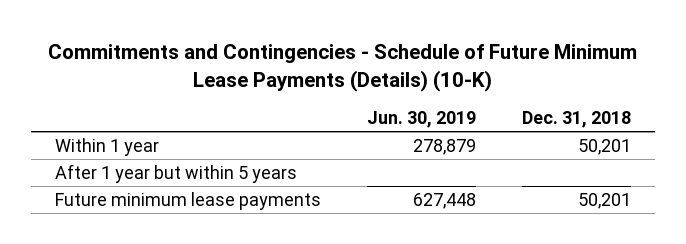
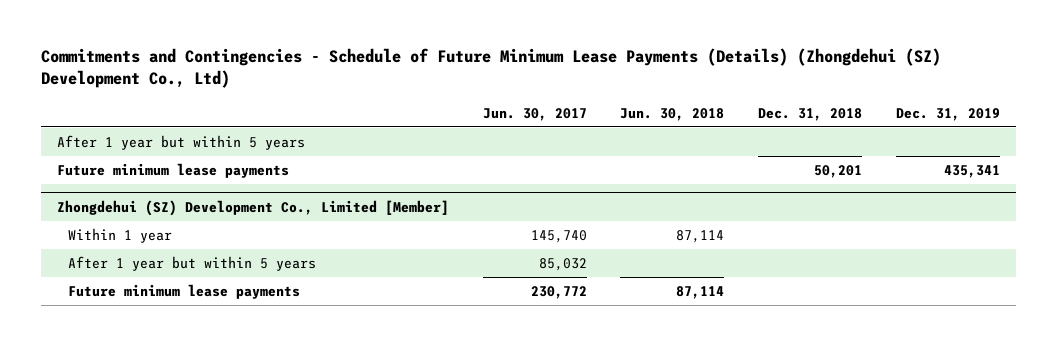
[48,44,638,92] Commitments and Contingencies - Schedule of Future Minimum Lease Payments (Details) (10-K) -> [40,48,941,89] Commitments and Contingencies - Schedule of Future Minimum Lease Payments (Details) (Zhongdehui (SZ) Development Co., Ltd)
[367,111,477,129] Jun. 30, 2019 -> none
none -> [482,107,587,121] Jun. 30, 2017
none -> [620,107,725,121] Jun. 30, 2018
none -> [895,107,1000,121] Dec. 31, 2019
[54,137,159,156] Within 1 year -> none
none -> [57,199,450,216] Zhongdehui (SZ) Development Co., Limited [Member]
none -> [67,228,172,244] Within 1 year
none -> [67,256,316,272] After 1 year but within 5 years
none -> [67,284,300,300] Future minimum lease payments

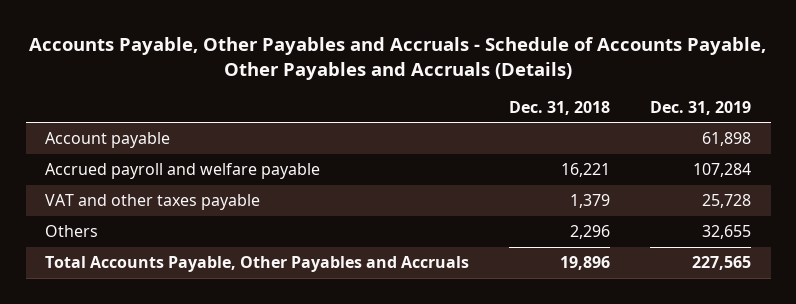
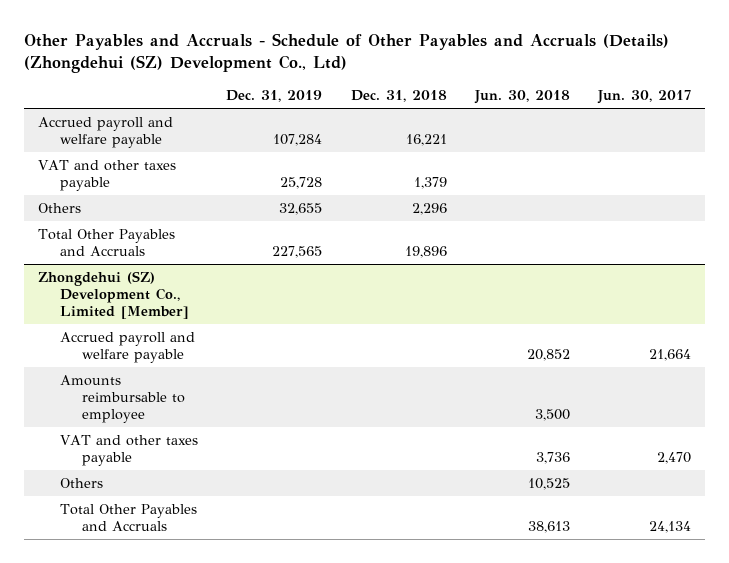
[29,36,767,80] Accounts Payable, Other Payables and Accruals - Schedule of Accounts Payable, Other Payables and Accruals (Details) -> [23,32,669,74] Other Payables and Accruals - Schedule of Other Payables and Accruals (Details) (Zhongdehui (SZ) Development Co., Ltd)
none -> [473,90,570,105] Jun. 30, 2018
none -> [597,90,692,105] Jun. 30, 2017
[45,132,171,149] Account payable -> none
[45,256,470,273] Total Accounts Payable, Other Payables and Accruals -> [37,229,175,257] Total Other Payables and Accruals
none -> [37,271,190,320] Zhongdehui (SZ) Development Co., Limited [Member]
none -> [60,332,196,364] Accrued payroll and welfare payable
none -> [60,375,186,424] Amounts reimbursable to employee
none -> [60,435,199,467] VAT and other taxes payable
none -> [60,478,104,489] Others
none -> [60,504,198,532] Total Other Payables and Accruals

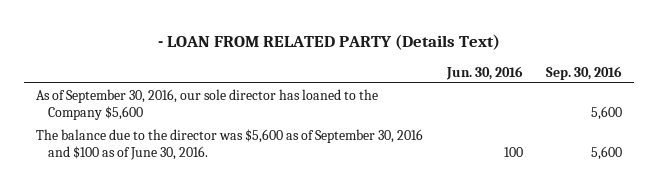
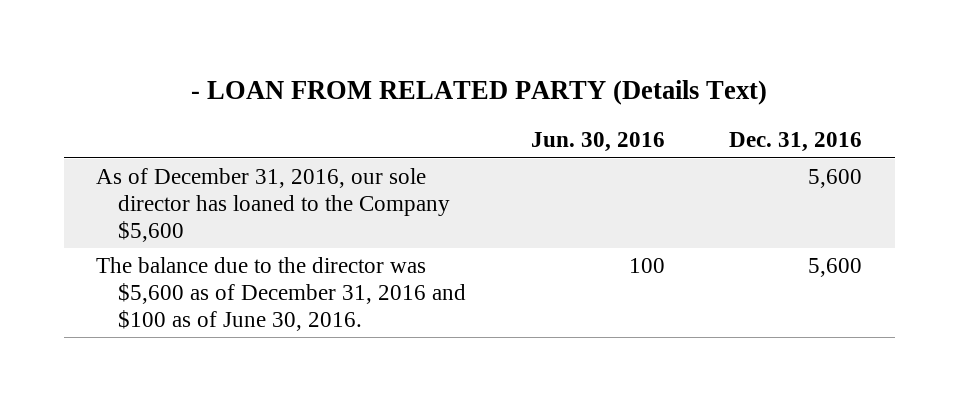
[546,65,623,80] Sep. 30, 2016 -> none
none -> [729,132,863,153] Dec. 31, 2016
[36,88,379,121] As of September 30, 2016, our sole director has loaned to the Company $5,600 -> [95,168,451,242] As of December 31, 2016, our sole director has loaned to the Company $5,600
[36,128,424,161] The balance due to the director was $5,600 as of September 30, 2016 and $100 as of June 30, 2016. -> [95,257,467,331] The balance due to the director was $5,600 as of December 31, 2016 and $100 as of June 30, 2016.

